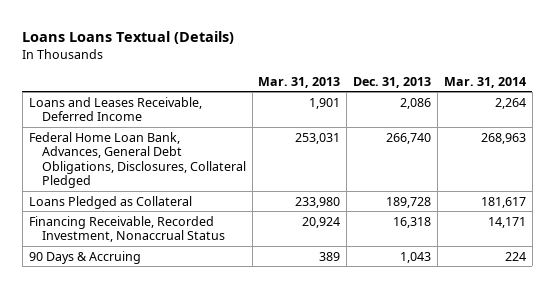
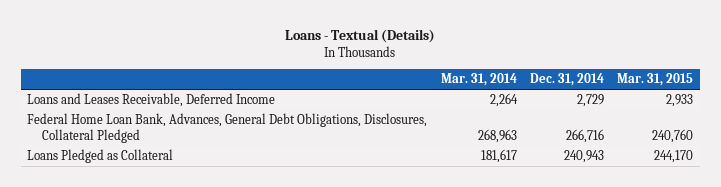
[22,30,235,44] Loans Loans Textual (Details) -> [285,28,436,43] Loans - Textual (Details)
[258,76,341,88] Mar. 31, 2013 -> none
[353,76,432,88] Dec. 31, 2013 -> none
none -> [529,73,604,87] Dec. 31, 2014
none -> [617,73,694,87] Mar. 31, 2015
[28,215,225,243] Financing Receivable, Recorded Investment, Nonaccrual Status -> none
[28,250,141,264] 90 Days & Accruing -> none

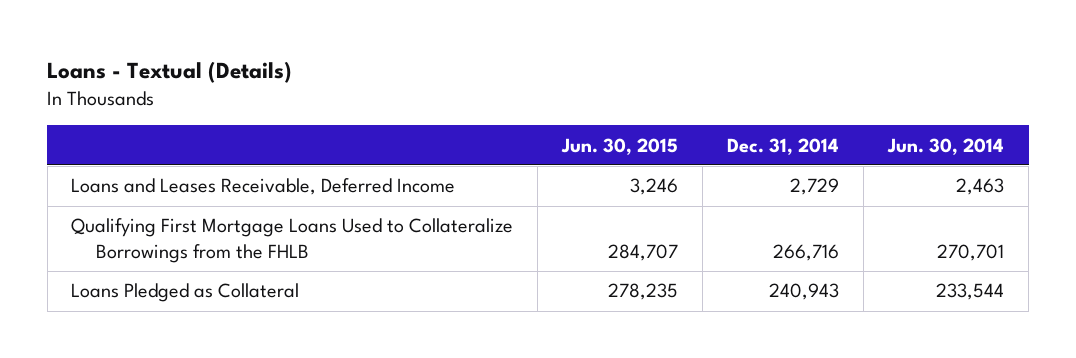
[440,73,517,87] Mar. 31, 2014 -> none
[617,73,694,87] Mar. 31, 2015 -> none
none -> [561,137,679,155] Jun. 30, 2015
none -> [887,137,1005,155] Jun. 30, 2014
[27,113,428,143] Federal Home Loan Bank, Advances, General Debt Obligations, Disclosures, Collateral Pledged -> [71,218,514,263] Qualifying First Mortgage Loans Used to Collateralize Borrowings from the FHLB

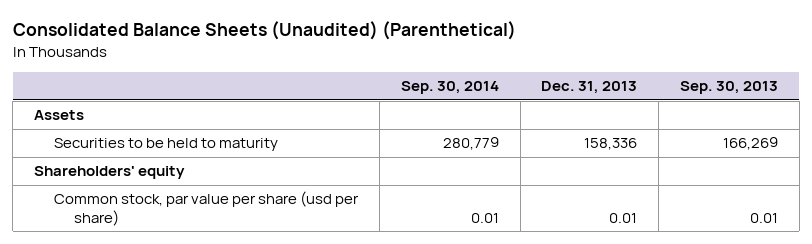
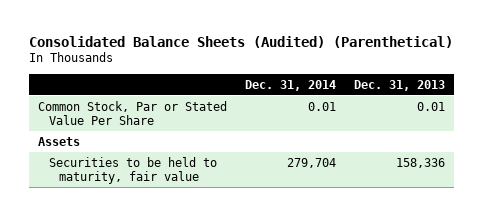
[12,21,516,41] Consolidated Balance Sheets (Unaudited) (Parenthetical) -> [28,35,453,48] Consolidated Balance Sheets (Audited) (Parenthetical)
[400,81,499,95] Sep. 30, 2014 -> none
[680,81,779,95] Sep. 30, 2013 -> none
none -> [244,79,336,91] Dec. 31, 2014
none -> [37,100,227,125] Common Stock, Par or Stated Value Per Share
[34,166,186,180] Shareholders' equity -> none
[53,191,359,226] Common stock, par value per share (usd per share) -> none
[53,138,278,152] Securities to be held to maturity -> [48,156,217,184] Securities to be held to maturity, fair value

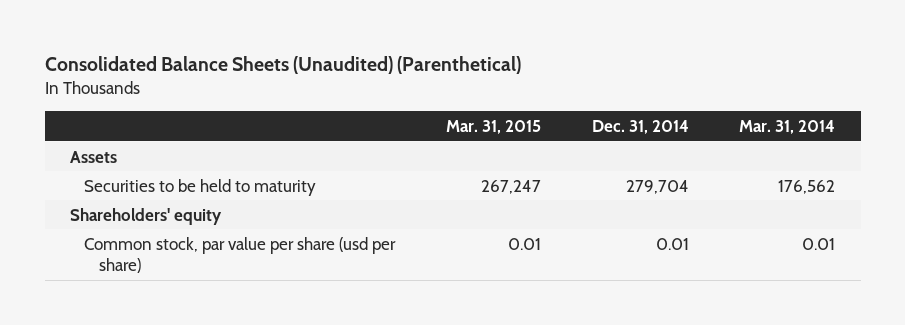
[28,35,453,48] Consolidated Balance Sheets (Audited) (Parenthetical) -> [44,56,521,75] Consolidated Balance Sheets (Unaudited) (Parenthetical)
[353,79,445,91] Dec. 31, 2013 -> none
none -> [446,119,542,134] Mar. 31, 2015
none -> [739,119,836,134] Mar. 31, 2014
[37,100,227,125] Common Stock, Par or Stated Value Per Share -> none
[48,156,217,184] Securities to be held to maturity, fair value -> [84,178,317,196] Securities to be held to maturity
none -> [69,207,222,225] Shareholders' equity
none -> [84,236,397,273] Common stock, par value per share (usd per share)

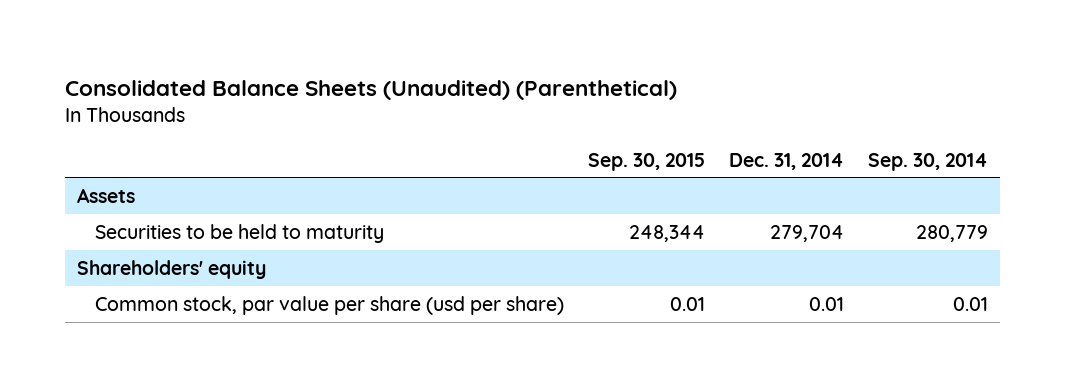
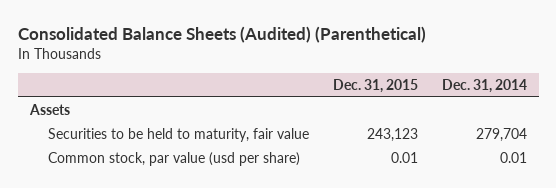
[64,79,677,100] Consolidated Balance Sheets (Unaudited) (Parenthetical) -> [17,25,426,43] Consolidated Balance Sheets (Audited) (Parenthetical)
[588,152,706,171] Sep. 30, 2015 -> none
[868,152,989,171] Sep. 30, 2014 -> none
none -> [332,78,418,93] Dec. 31, 2015
[76,259,266,279] Shareholders' equity -> none
[94,223,384,243] Securities to be held to maturity -> [47,127,309,142] Securities to be held to maturity, fair value
[94,295,564,315] Common stock, par value per share (usd per share) -> [47,151,300,166] Common stock, par value (usd per share)

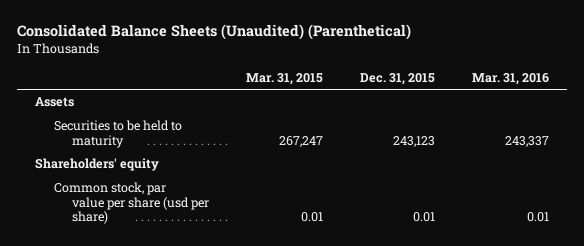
[17,25,426,43] Consolidated Balance Sheets (Audited) (Parenthetical) -> [16,24,411,41] Consolidated Balance Sheets (Unaudited) (Parenthetical)
[441,78,527,93] Dec. 31, 2014 -> none
none -> [246,72,324,85] Mar. 31, 2015
none -> [471,72,549,85] Mar. 31, 2016
[47,127,309,142] Securities to be held to maturity, fair value -> [53,120,182,148] Securities to be held to maturity
none -> [35,158,160,172] Shareholders' equity
[47,151,300,166] Common stock, par value (usd per share) -> [53,182,210,225] Common stock, par value per share (usd per share)

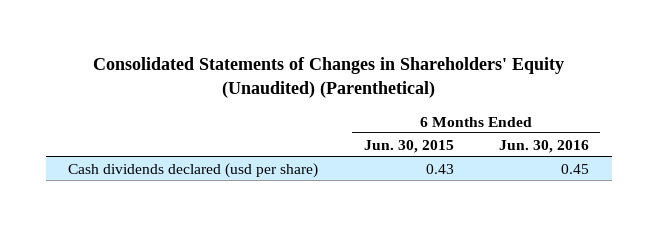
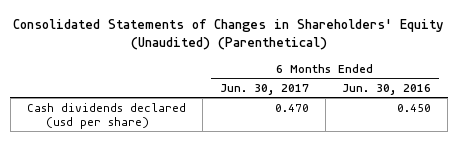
[363,139,454,153] Jun. 30, 2015 -> none
none -> [219,83,309,95] Jun. 30, 2017
[561,163,590,174] 0.45 -> [396,103,431,112] 0.450

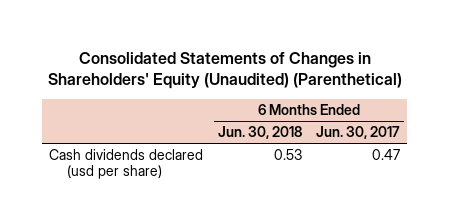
[341,83,431,95] Jun. 30, 2016 -> none
none -> [217,126,302,140] Jun. 30, 2018
[274,103,309,112] 0.470 -> [372,149,401,161] 0.47

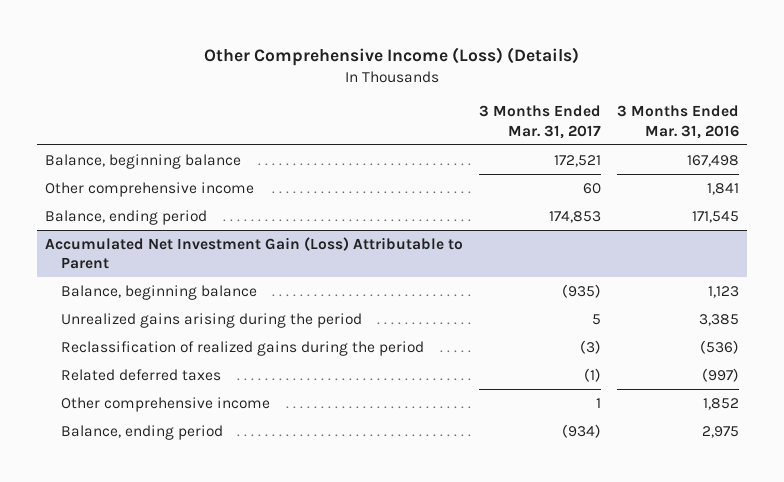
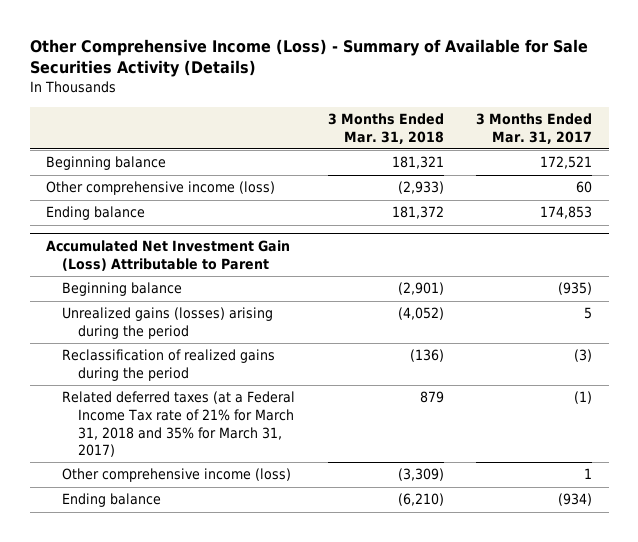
[204,47,580,67] Other Comprehensive Income (Loss) (Details) -> [29,38,588,78] Other Comprehensive Income (Loss) - Summary of Available for Sale Securities Activity (Details)
[617,105,740,139] 3 Months Ended Mar. 31, 2016 -> none
none -> [327,113,444,144] 3 Months Ended Mar. 31, 2018
[45,153,242,169] Balance, beginning balance -> [46,156,167,171] Beginning balance
[45,181,255,197] Other comprehensive income -> [46,181,276,196] Other comprehensive income (loss)
[45,209,208,225] Balance, ending period -> [46,206,146,221] Ending balance
[61,284,258,300] Balance, beginning balance -> [62,282,183,297] Beginning balance
[61,312,363,328] Unrealized gains arising during the period -> [62,307,274,340] Unrealized gains (losses) arising during the period
[61,368,222,381] Related deferred taxes -> [62,391,296,458] Related deferred taxes (at a Federal Income Tax rate of 21% for March 31, 2018 and 35% for March 31, 2017)
[61,396,271,412] Other comprehensive income -> [62,468,292,483] Other comprehensive income (loss)
[61,424,224,440] Balance, ending period -> [62,493,162,508] Ending balance

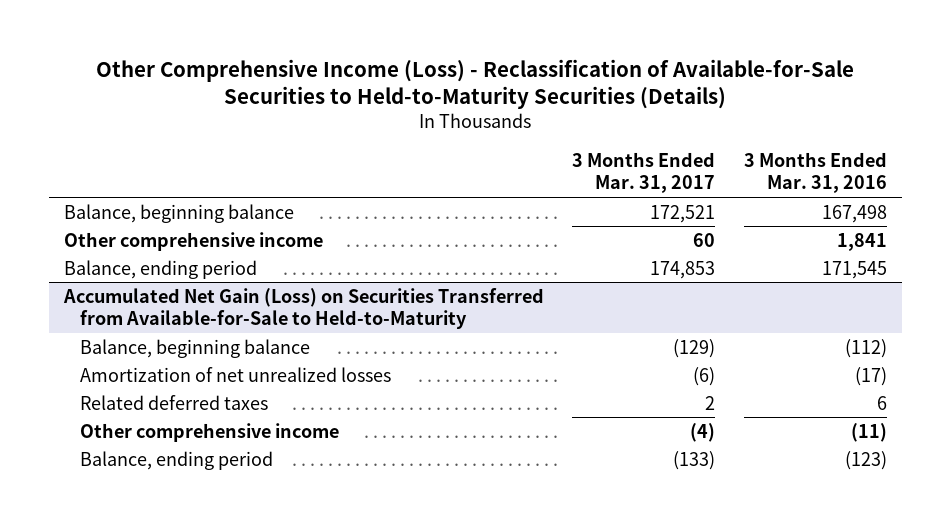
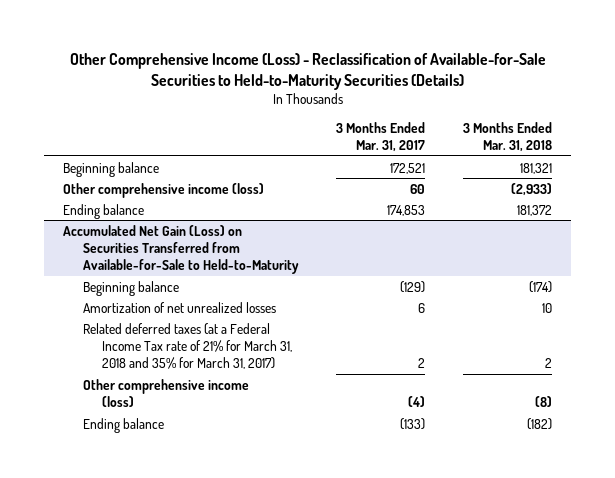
[744,151,888,194] 3 Months Ended Mar. 31, 2016 -> none
none -> [463,121,553,153] 3 Months Ended Mar. 31, 2018
[63,203,294,223] Balance, beginning balance -> [62,161,159,177] Beginning balance
[63,231,323,251] Other comprehensive income -> [62,182,264,198] Other comprehensive income (loss)
[63,259,257,279] Balance, ending period -> [62,203,144,219] Ending balance
[79,338,310,358] Balance, beginning balance -> [82,280,179,296] Beginning balance
[693,366,716,386] (6) -> [417,302,425,313] 6
[79,394,268,410] Related deferred taxes -> [82,322,293,370] Related deferred taxes (at a Federal Income Tax rate of 21% for March 31, 2018 and 35% for March 31, 2017)
[79,422,339,442] Other comprehensive income -> [82,378,249,407] Other comprehensive income (loss)
[79,450,273,470] Balance, ending period -> [82,417,164,433] Ending balance

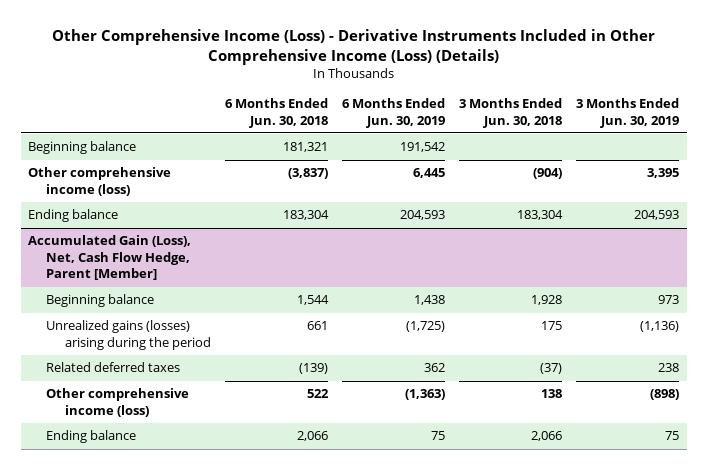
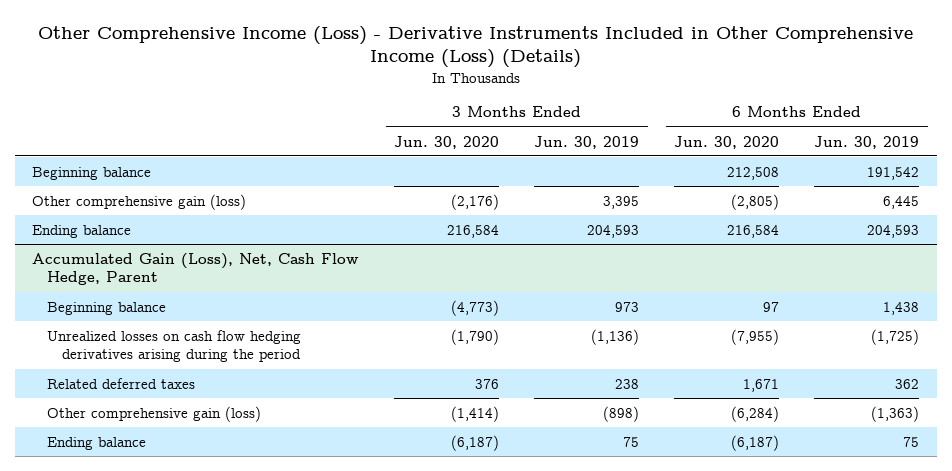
[224,98,328,128] 6 Months Ended Jun. 30, 2018 -> none
[459,98,563,128] 3 Months Ended Jun. 30, 2018 -> none
none -> [394,135,500,149] Jun. 30, 2020
none -> [674,135,780,149] Jun. 30, 2020
[28,167,172,196] Other comprehensive income (loss) -> [32,193,247,210] Other comprehensive gain (loss)
[28,235,192,281] Accumulated Gain (Loss), Net, Cash Flow Hedge, Parent [Member] -> [32,252,360,286] Accumulated Gain (Loss), Net, Cash Flow Hedge, Parent
[46,320,211,350] Unrealized gains (losses) arising during the period -> [47,329,302,363] Unrealized losses on cash flow hedging derivatives arising during the period
[46,388,190,417] Other comprehensive income (loss) -> [47,405,262,422] Other comprehensive gain (loss)

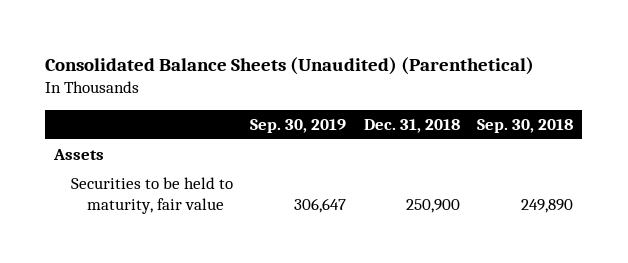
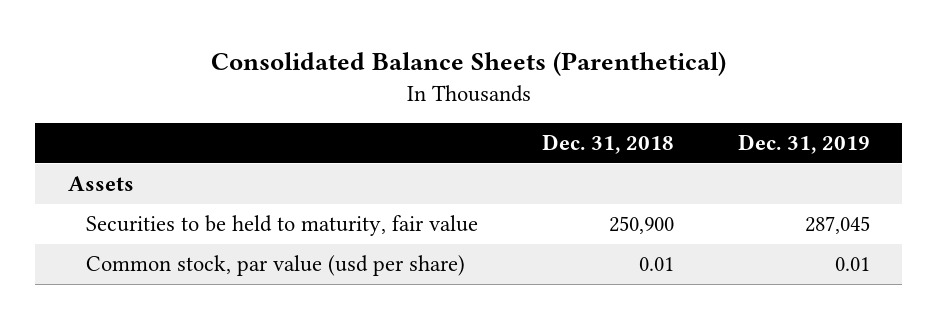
[45,56,535,75] Consolidated Balance Sheets (Unaudited) (Parenthetical) -> [210,51,726,77] Consolidated Balance Sheets (Parenthetical)
[250,118,347,133] Sep. 30, 2019 -> none
[477,118,574,133] Sep. 30, 2018 -> none
none -> [738,134,871,155] Dec. 31, 2019
none -> [86,255,466,277] Common stock, par value (usd per share)

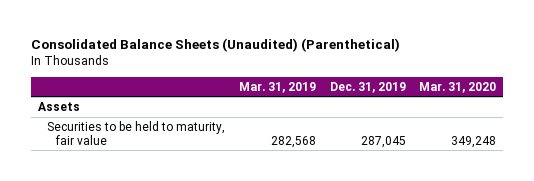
[210,51,726,77] Consolidated Balance Sheets (Parenthetical) -> [30,38,400,53] Consolidated Balance Sheets (Unaudited) (Parenthetical)
[542,134,675,155] Dec. 31, 2018 -> none
none -> [238,81,316,93] Mar. 31, 2019
none -> [419,81,497,93] Mar. 31, 2020
[86,255,466,277] Common stock, par value (usd per share) -> none

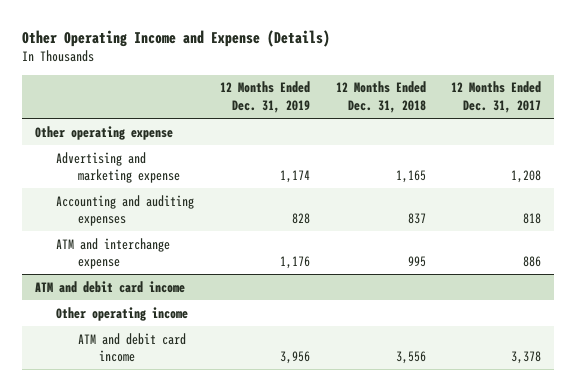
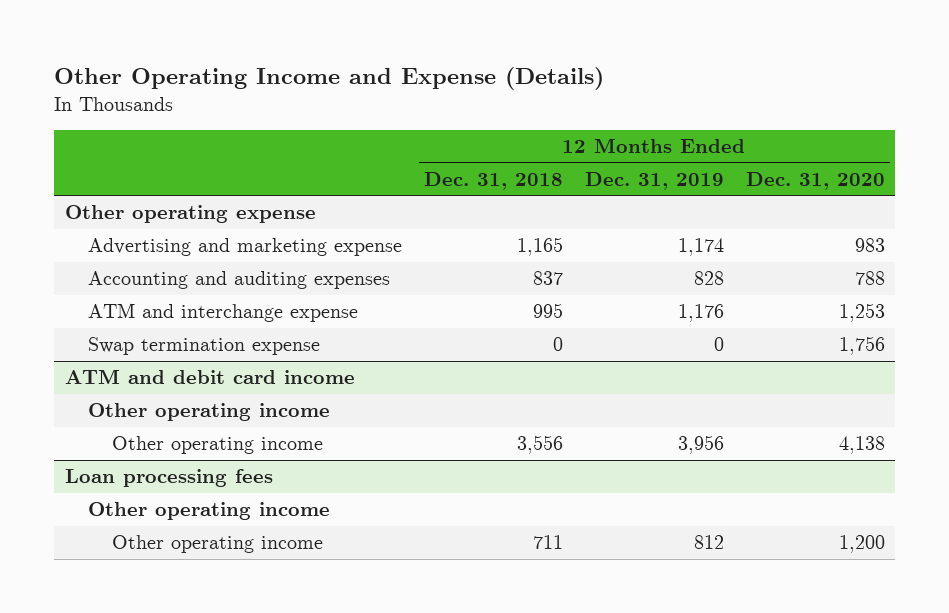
[451,81,542,113] 12 Months Ended Dec. 31, 2017 -> none
none -> [745,171,885,190] Dec. 31, 2020
none -> [88,337,321,356] Swap termination expense
[77,332,186,363] ATM and debit card income -> [112,436,324,455] Other operating income
none -> [64,469,273,488] Loan processing fees
none -> [88,502,331,521] Other operating income
none -> [112,535,324,554] Other operating income

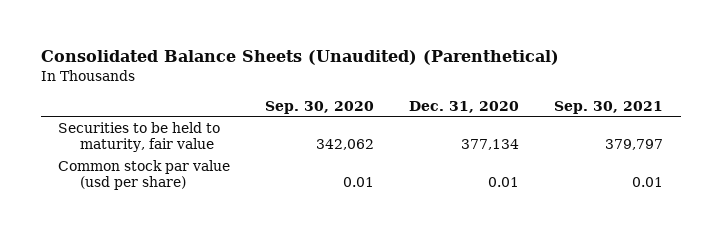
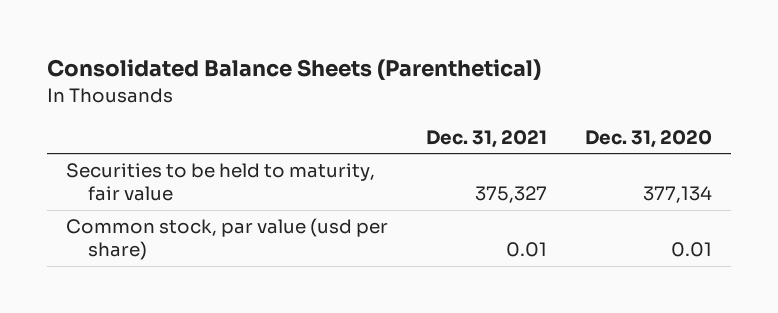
[40,50,559,66] Consolidated Balance Sheets (Unaudited) (Parenthetical) -> [47,59,542,81] Consolidated Balance Sheets (Parenthetical)
[265,100,375,114] Sep. 30, 2020 -> none
[554,100,664,114] Sep. 30, 2021 -> none
none -> [425,129,547,148] Dec. 31, 2021
[58,159,231,190] Common stock par value (usd per share) -> [66,218,389,261] Common stock, par value (usd per share)

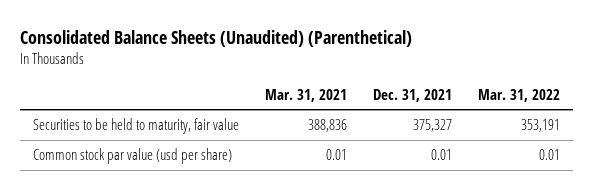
[47,59,542,81] Consolidated Balance Sheets (Parenthetical) -> [20,29,413,47] Consolidated Balance Sheets (Unaudited) (Parenthetical)
[584,129,712,148] Dec. 31, 2020 -> none
none -> [265,88,348,102] Mar. 31, 2021
none -> [478,88,561,102] Mar. 31, 2022
[66,218,389,261] Common stock, par value (usd per share) -> [33,148,233,165] Common stock par value (usd per share)

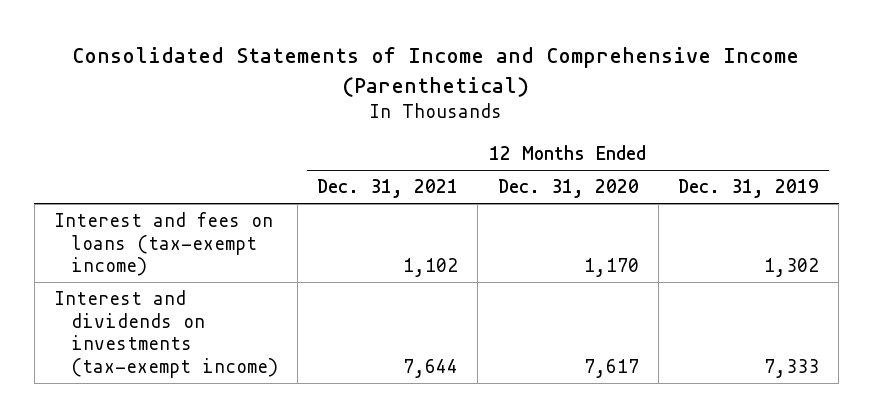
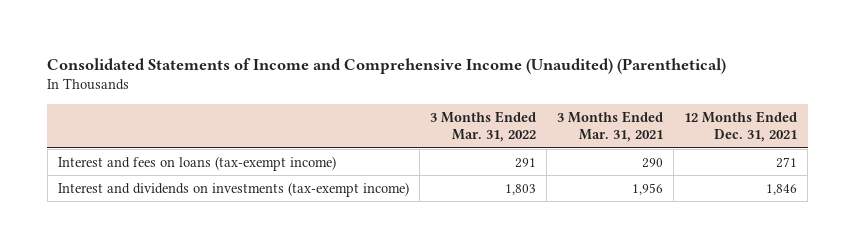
[72,47,800,97] Consolidated Statements of Income and Comprehensive Income (Parenthetical) -> [47,57,727,74] Consolidated Statements of Income and Comprehensive Income (Unaudited) (Parenthetical)
[497,179,639,199] Dec. 31, 2020 -> none
[678,179,820,199] Dec. 31, 2019 -> none
none -> [430,110,537,143] 3 Months Ended Mar. 31, 2022
none -> [557,110,664,143] 3 Months Ended Mar. 31, 2021
[403,258,459,278] 1,102 -> [776,156,798,168] 271
[403,358,459,378] 7,644 -> [766,183,798,195] 1,846

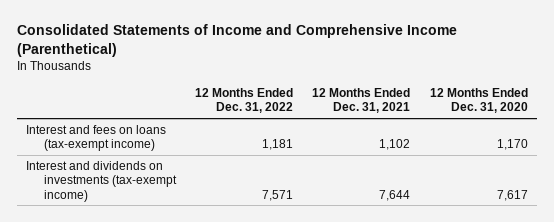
[47,57,727,74] Consolidated Statements of Income and Comprehensive Income (Unaudited) (Parenthetical) -> [16,24,457,57] Consolidated Statements of Income and Comprehensive Income (Parenthetical)
[430,110,537,143] 3 Months Ended Mar. 31, 2022 -> none
[557,110,664,143] 3 Months Ended Mar. 31, 2021 -> none
none -> [195,88,294,114] 12 Months Ended Dec. 31, 2022
none -> [429,88,528,114] 12 Months Ended Dec. 31, 2020
[776,156,798,168] 271 -> [379,139,411,151] 1,102
[766,183,798,195] 1,846 -> [379,189,411,201] 7,644

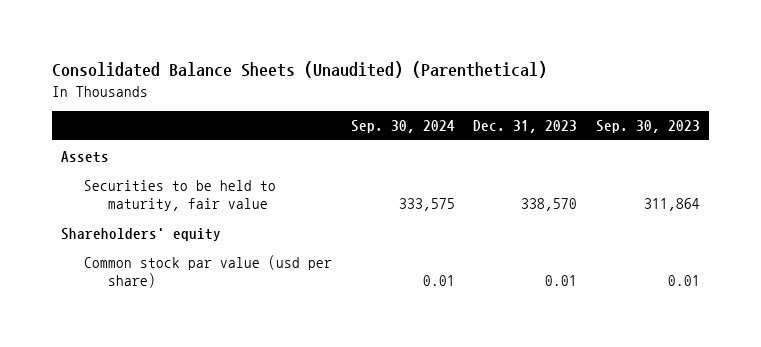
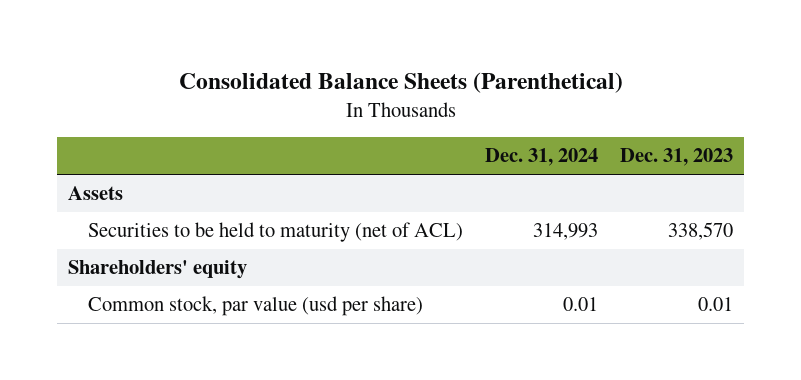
[51,61,547,79] Consolidated Balance Sheets (Unaudited) (Parenthetical) -> [178,72,623,94] Consolidated Balance Sheets (Parenthetical)
[350,120,455,134] Sep. 30, 2024 -> none
[595,120,700,134] Sep. 30, 2023 -> none
none -> [484,148,598,167] Dec. 31, 2024
[84,179,277,211] Securities to be held to maturity, fair value -> [87,222,463,243] Securities to be held to maturity (net of ACL)
[84,254,333,288] Common stock par value (usd per share) -> [87,296,423,317] Common stock, par value (usd per share)

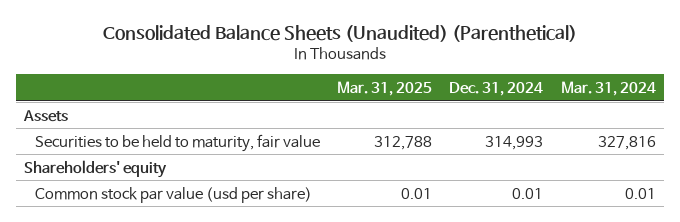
[178,72,623,94] Consolidated Balance Sheets (Parenthetical) -> [102,24,577,42] Consolidated Balance Sheets (Unaudited) (Parenthetical)
[619,148,733,167] Dec. 31, 2023 -> none
none -> [337,80,433,96] Mar. 31, 2025
none -> [560,80,656,96] Mar. 31, 2024
[87,222,463,243] Securities to be held to maturity (net of ACL) -> [35,133,321,152] Securities to be held to maturity, fair value
[87,296,423,317] Common stock, par value (usd per share) -> [35,186,313,203] Common stock par value (usd per share)

